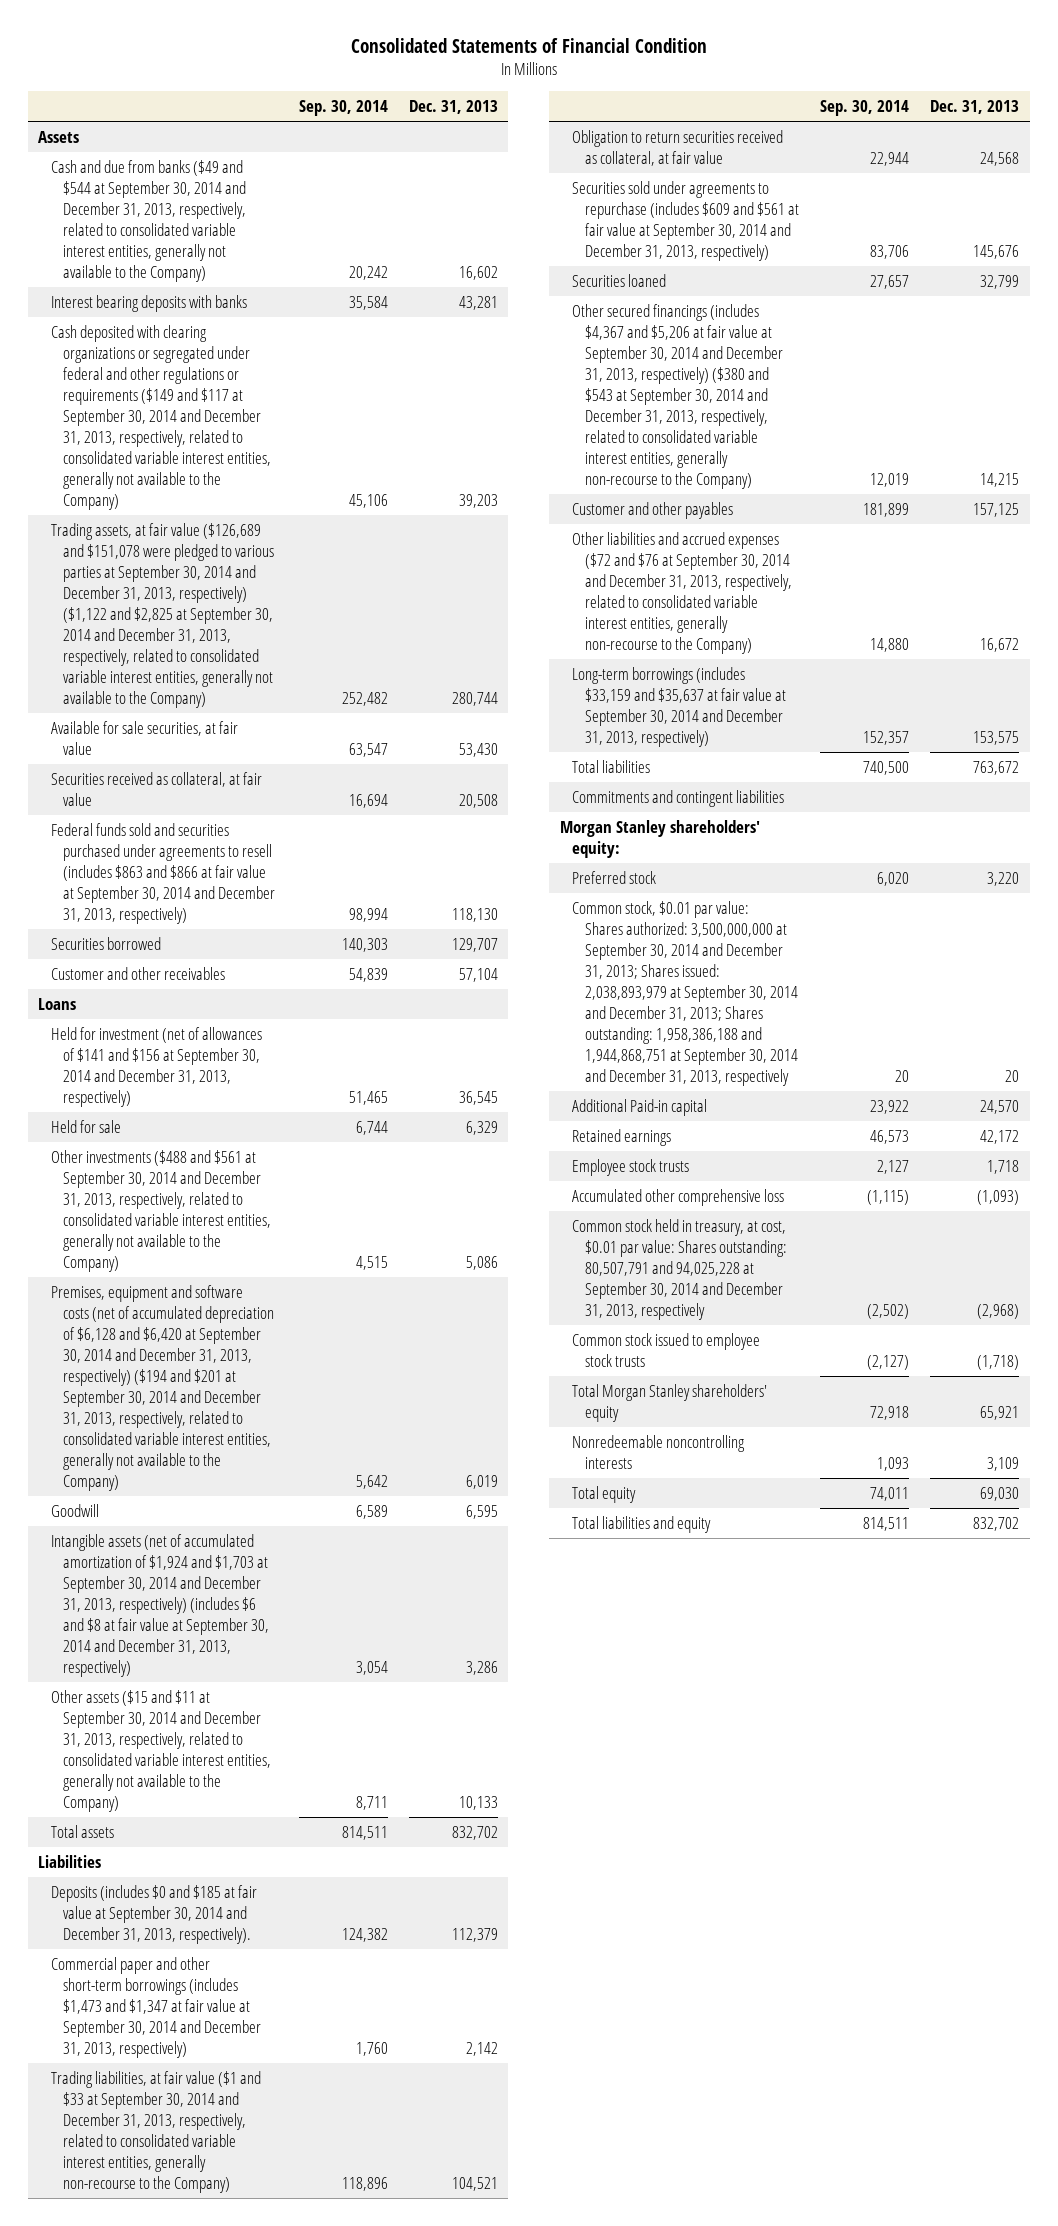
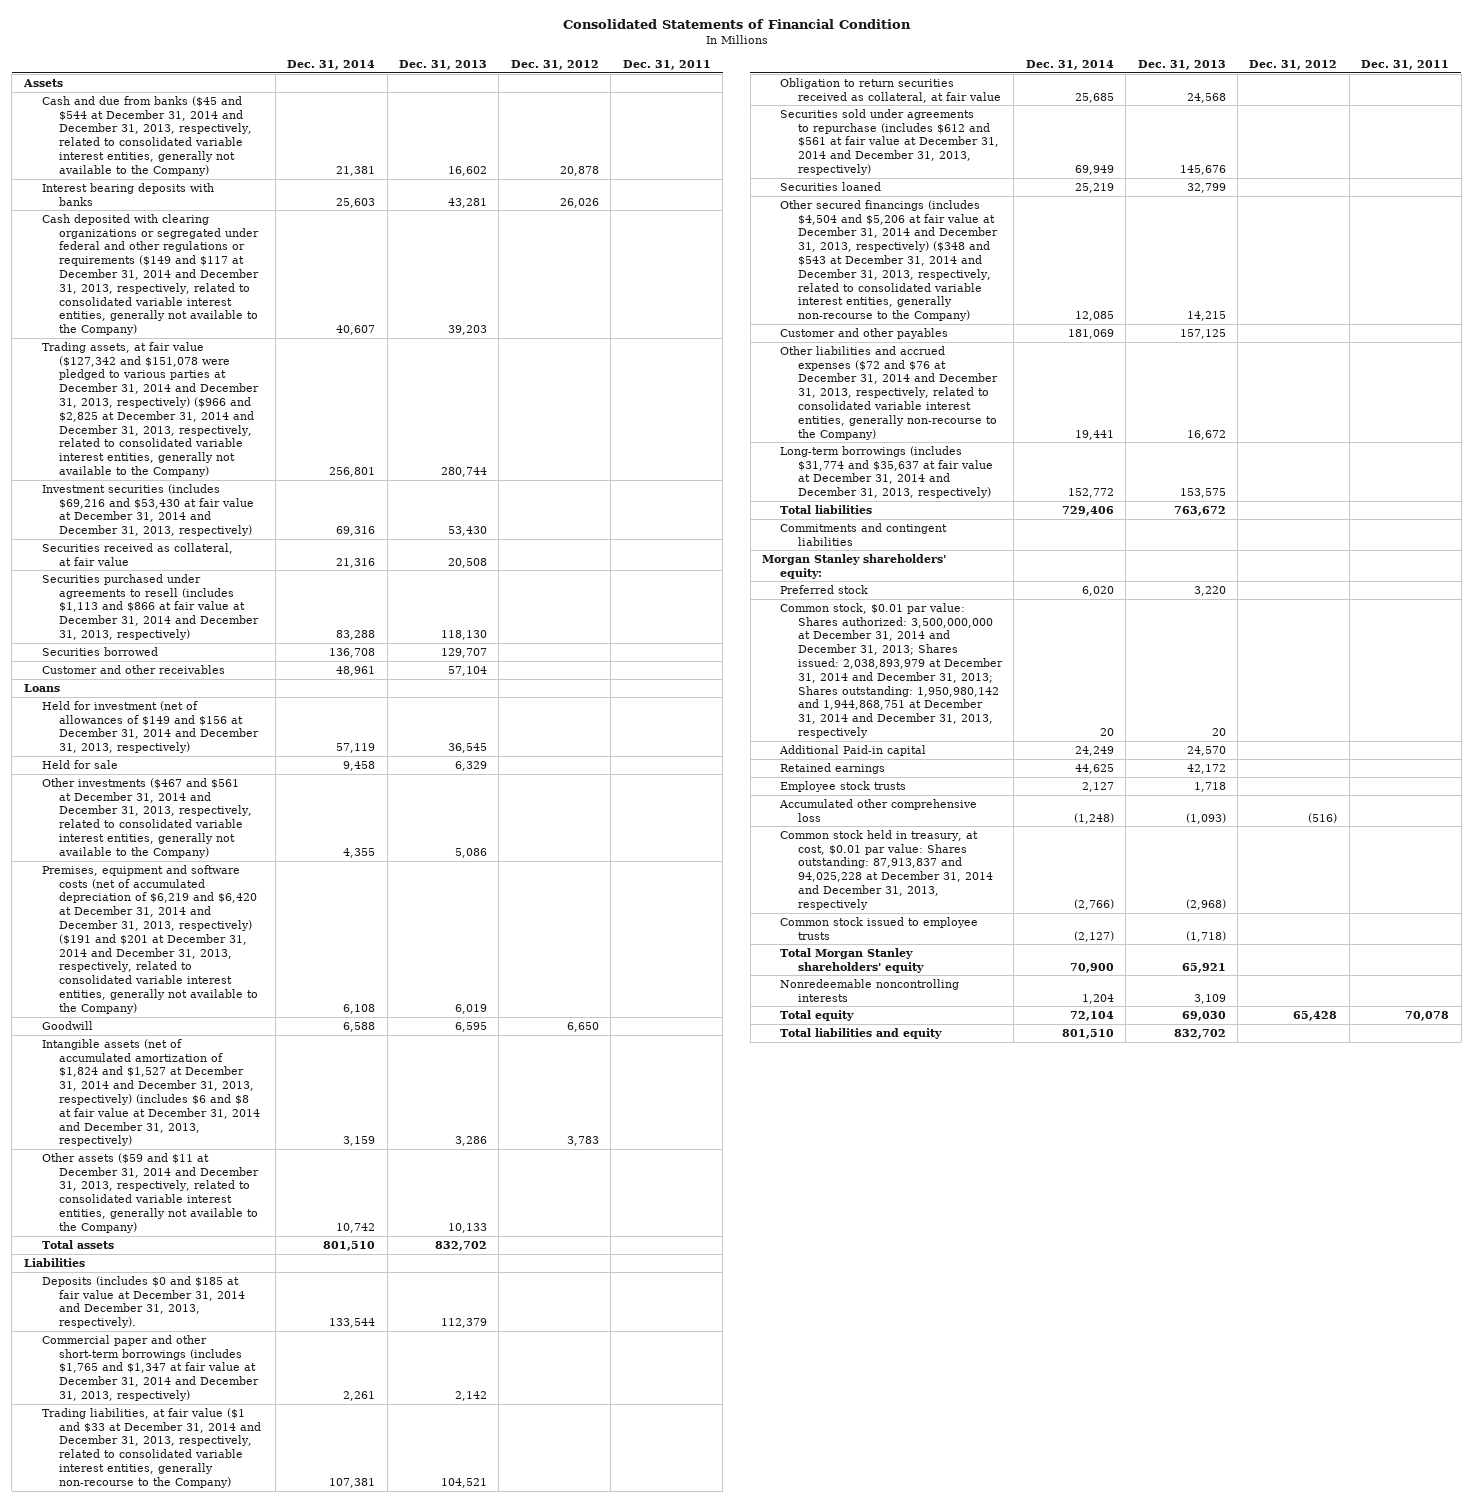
[298,100,388,117] Sep. 30, 2014 -> none
none -> [287,60,376,71] Dec. 31, 2014
none -> [510,60,599,71] Dec. 31, 2012
none -> [622,60,711,71] Dec. 31, 2011
[50,159,247,282] Cash and due from banks ($49 and $544 at September 30, 2014 and December 31, 2013, respectively, related to consolidated variable interest entities, generally not available to the Company) -> [41,95,253,176] Cash and due from banks ($45 and $544 at December 31, 2014 and December 31, 2013, respectively, related to consolidated variable interest entities, generally not available to the Company)
[50,324,272,511] Cash deposited with clearing organizations or segregated under federal and other regulations or requirements ($149 and $117 at September 30, 2014 and December 31, 2013, respectively, related to consolidated variable interest entities, generally not available to the Company) -> [41,213,260,336] Cash deposited with clearing organizations or segregated under federal and other regulations or requirements ($149 and $117 at December 31, 2014 and December 31, 2013, respectively, related to consolidated variable interest entities, generally not available to the Company)
[50,522,275,709] Trading assets, at fair value ($126,689 and $151,078 were pledged to various parties at September 30, 2014 and December 31, 2013, respectively) ($1,122 and $2,825 at September 30, 2014 and December 31, 2013, respectively, related to consolidated variable interest entities, generally not available to the Company) -> [41,341,260,478] Trading assets, at fair value ($127,342 and $151,078 were pledged to various parties at December 31, 2014 and December 31, 2013, respectively) ($966 and $2,825 at December 31, 2014 and December 31, 2013, respectively, related to consolidated variable interest entities, generally not available to the Company)
[50,720,238,755] Available for sale securities, at fair value -> [41,483,255,537] Investment securities (includes $69,216 and $53,430 at fair value at December 31, 2014 and December 31, 2013, respectively)
[50,822,276,924] Federal funds sold and securities purchased under agreements to resell (includes $863 and $866 at fair value at September 30, 2014 and December 31, 2013, respectively) -> [41,573,260,641] Securities purchased under agreements to resell (includes $1,113 and $866 at fair value at December 31, 2014 and December 31, 2013, respectively)
[50,1026,262,1107] Held for investment (net of allowances of $141 and $156 at September 30, 2014 and December 31, 2013, respectively) -> [41,700,260,754] Held for investment (net of allowances of $149 and $156 at December 31, 2014 and December 31, 2013, respectively)
[50,1149,272,1272] Other investments ($488 and $561 at September 30, 2014 and December 31, 2013, respectively, related to consolidated variable interest entities, generally not available to the Company) -> [41,777,253,858] Other investments ($467 and $561 at December 31, 2014 and December 31, 2013, respectively, related to consolidated variable interest entities, generally not available to the Company)
[50,1284,275,1492] Premises, equipment and software costs (net of accumulated depreciation of $6,128 and $6,420 at September 30, 2014 and December 31, 2013, respectively) ($194 and $201 at September 30, 2014 and December 31, 2013, respectively, related to consolidated variable interest entities, generally not available to the Company) -> [41,864,259,1014] Premises, equipment and software costs (net of accumulated depreciation of $6,219 and $6,420 at December 31, 2014 and December 31, 2013, respectively) ($191 and $201 at December 31, 2014 and December 31, 2013, respectively, related to consolidated variable interest entities, generally not available to the Company)
[50,1533,270,1678] Intangible assets (net of accumulated amortization of $1,924 and $1,703 at September 30, 2014 and December 31, 2013, respectively) (includes $6 and $8 at fair value at September 30, 2014 and December 31, 2013, respectively) -> [41,1038,261,1147] Intangible assets (net of accumulated amortization of $1,824 and $1,527 at December 31, 2014 and December 31, 2013, respectively) (includes $6 and $8 at fair value at December 31, 2014 and December 31, 2013, respectively)
[50,1689,272,1812] Other assets ($15 and $11 at September 30, 2014 and December 31, 2013, respectively, related to consolidated variable interest entities, generally not available to the Company) -> [41,1152,260,1233] Other assets ($59 and $11 at December 31, 2014 and December 31, 2013, respectively, related to consolidated variable interest entities, generally not available to the Company)
[50,1884,257,1944] Deposits (includes $0 and $185 at fair value at September 30, 2014 and December 31, 2013, respectively). -> [41,1275,246,1329] Deposits (includes $0 and $185 at fair value at December 31, 2014 and December 31, 2013, respectively).
[50,1956,262,2058] Commercial paper and other short-term borrowings (includes $1,473 and $1,347 at fair value at September 30, 2014 and December 31, 2013, respectively) -> [41,1334,260,1402] Commercial paper and other short-term borrowings (includes $1,765 and $1,347 at fair value at December 31, 2014 and December 31, 2013, respectively)
[50,2070,261,2193] Trading liabilities, at fair value ($1 and $33 at September 30, 2014 and December 31, 2013, respectively, related to consolidated variable interest entities, generally non-recourse to the Company) -> [41,1407,262,1488] Trading liabilities, at fair value ($1 and $33 at December 31, 2014 and December 31, 2013, respectively, related to consolidated variable interest entities, generally non-recourse to the Company)
[572,180,799,261] Securities sold under agreements to repurchase (includes $609 and $561 at fair value at September 30, 2014 and December 31, 2013, respectively) -> [780,108,999,176] Securities sold under agreements to repurchase (includes $612 and $561 at fair value at December 31, 2014 and December 31, 2013, respectively)
[572,303,783,490] Other secured financings (includes $4,367 and $5,206 at fair value at September 30, 2014 and December 31, 2013, respectively) ($380 and $543 at September 30, 2014 and December 31, 2013, respectively, related to consolidated variable interest entities, generally non-recourse to the Company) -> [780,199,998,322] Other secured financings (includes $4,504 and $5,206 at fair value at December 31, 2014 and December 31, 2013, respectively) ($348 and $543 at December 31, 2014 and December 31, 2013, respectively, related to consolidated variable interest entities, generally non-recourse to the Company)
[572,531,792,654] Other liabilities and accrued expenses ($72 and $76 at September 30, 2014 and December 31, 2013, respectively, related to consolidated variable interest entities, generally non-recourse to the Company) -> [780,345,998,440] Other liabilities and accrued expenses ($72 and $76 at December 31, 2014 and December 31, 2013, respectively, related to consolidated variable interest entities, generally non-recourse to the Company)
[572,666,786,747] Long-term borrowings (includes $33,159 and $35,637 at fair value at September 30, 2014 and December 31, 2013, respectively) -> [780,445,993,499] Long-term borrowings (includes $31,774 and $35,637 at fair value at December 31, 2014 and December 31, 2013, respectively)
[572,900,798,1087] Common stock, $0.01 par value: Shares authorized: 3,500,000,000 at September 30, 2014 and December 31, 2013; Shares issued: 2,038,893,979 at September 30, 2014 and December 31, 2013; Shares outstanding: 1,958,386,188 and 1,944,868,751 at September 30, 2014 and December 31, 2013, respectively -> [780,602,1003,739] Common stock, $0.01 par value: Shares authorized: 3,500,000,000 at December 31, 2014 and December 31, 2013; Shares issued: 2,038,893,979 at December 31, 2014 and December 31, 2013; Shares outstanding: 1,950,980,142 and 1,944,868,751 at December 31, 2014 and December 31, 2013, respectively
[572,1218,787,1320] Common stock held in treasury, at cost, $0.01 par value: Shares outstanding: 80,507,791 and 94,025,228 at September 30, 2014 and December 31, 2013, respectively -> [780,829,993,910] Common stock held in treasury, at cost, $0.01 par value: Shares outstanding: 87,913,837 and 94,025,228 at December 31, 2014 and December 31, 2013, respectively
[572,1332,761,1367] Common stock issued to employee stock trusts -> [780,916,979,940] Common stock issued to employee trusts

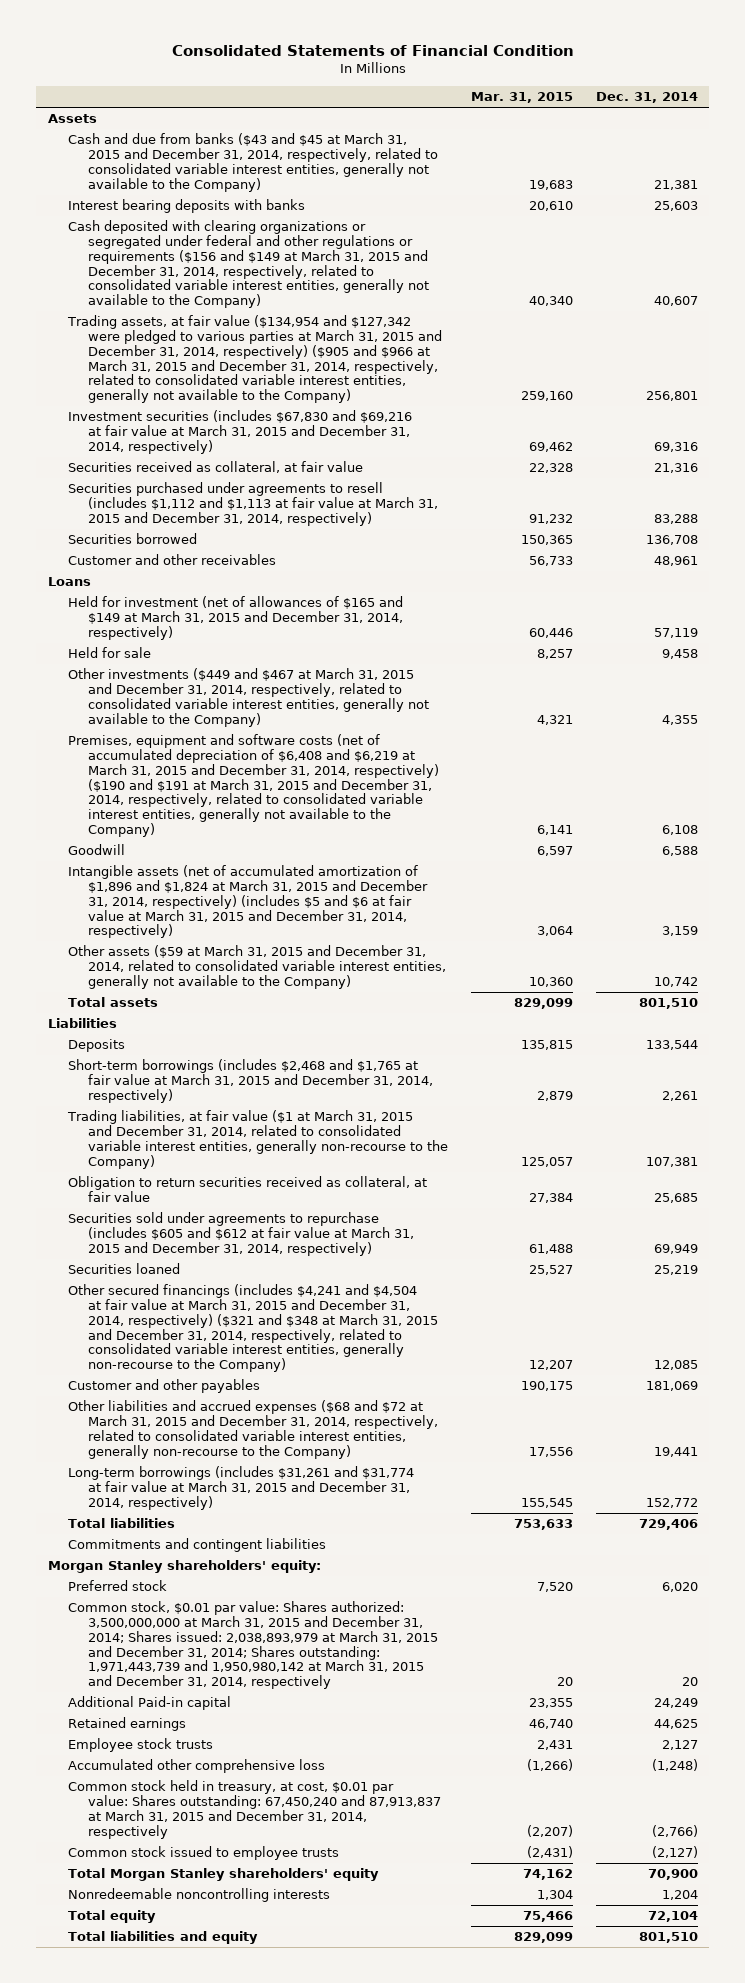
[398,60,487,71] Dec. 31, 2013 -> none
[510,60,599,71] Dec. 31, 2012 -> none
[622,60,711,71] Dec. 31, 2011 -> none
none -> [471,92,574,104] Mar. 31, 2015
[41,95,253,176] Cash and due from banks ($45 and $544 at December 31, 2014 and December 31, 2013, respectively, related to consolidated variable interest entities, generally not available to the Company) -> [67,133,439,192] Cash and due from banks ($43 and $45 at March 31, 2015 and December 31, 2014, respectively, related to consolidated variable interest entities, generally not available to the Company)
[41,213,260,336] Cash deposited with clearing organizations or segregated under federal and other regulations or requirements ($149 and $117 at December 31, 2014 and December 31, 2013, respectively, related to consolidated variable interest entities, generally not available to the Company) -> [67,220,430,309] Cash deposited with clearing organizations or segregated under federal and other regulations or requirements ($156 and $149 at March 31, 2015 and December 31, 2014, respectively, related to consolidated variable interest entities, generally not available to the Company)
[41,341,260,478] Trading assets, at fair value ($127,342 and $151,078 were pledged to various parties at December 31, 2014 and December 31, 2013, respectively) ($966 and $2,825 at December 31, 2014 and December 31, 2013, respectively, related to consolidated variable interest entities, generally not available to the Company) -> [66,315,443,404] Trading assets, at fair value ($134,954 and $127,342 were pledged to various parties at March 31, 2015 and December 31, 2014, respectively) ($905 and $966 at March 31, 2015 and December 31, 2014, respectively, related to consolidated variable interest entities, generally not available to the Company)
[41,483,255,537] Investment securities (includes $69,216 and $53,430 at fair value at December 31, 2014 and December 31, 2013, respectively) -> [67,410,412,454] Investment securities (includes $67,830 and $69,216 at fair value at March 31, 2015 and December 31, 2014, respectively)
[41,573,260,641] Securities purchased under agreements to resell (includes $1,113 and $866 at fair value at December 31, 2014 and December 31, 2013, respectively) -> [67,482,439,526] Securities purchased under agreements to resell (includes $1,112 and $1,113 at fair value at March 31, 2015 and December 31, 2014, respectively)
[41,700,260,754] Held for investment (net of allowances of $149 and $156 at December 31, 2014 and December 31, 2013, respectively) -> [67,596,404,640] Held for investment (net of allowances of $165 and $149 at March 31, 2015 and December 31, 2014, respectively)
[41,777,253,858] Other investments ($467 and $561 at December 31, 2014 and December 31, 2013, respectively, related to consolidated variable interest entities, generally not available to the Company) -> [67,668,430,727] Other investments ($449 and $467 at March 31, 2015 and December 31, 2014, respectively, related to consolidated variable interest entities, generally not available to the Company)
[41,864,259,1014] Premises, equipment and software costs (net of accumulated depreciation of $6,219 and $6,420 at December 31, 2014 and December 31, 2013, respectively) ($191 and $201 at December 31, 2014 and December 31, 2013, respectively, related to consolidated variable interest entities, generally not available to the Company) -> [67,734,440,837] Premises, equipment and software costs (net of accumulated depreciation of $6,408 and $6,219 at March 31, 2015 and December 31, 2014, respectively) ($190 and $191 at March 31, 2015 and December 31, 2014, respectively, related to consolidated variable interest entities, generally not available to the Company)
[41,1038,261,1147] Intangible assets (net of accumulated amortization of $1,824 and $1,527 at December 31, 2014 and December 31, 2013, respectively) (includes $6 and $8 at fair value at December 31, 2014 and December 31, 2013, respectively) -> [67,865,429,939] Intangible assets (net of accumulated amortization of $1,896 and $1,824 at March 31, 2015 and December 31, 2014, respectively) (includes $5 and $6 at fair value at March 31, 2015 and December 31, 2014, respectively)
[41,1152,260,1233] Other assets ($59 and $11 at December 31, 2014 and December 31, 2013, respectively, related to consolidated variable interest entities, generally not available to the Company) -> [67,945,447,989] Other assets ($59 at March 31, 2015 and December 31, 2014, related to consolidated variable interest entities, generally not available to the Company)
[41,1275,246,1329] Deposits (includes $0 and $185 at fair value at December 31, 2014 and December 31, 2013, respectively). -> [67,1039,125,1053] Deposits
[41,1334,260,1402] Commercial paper and other short-term borrowings (includes $1,765 and $1,347 at fair value at December 31, 2014 and December 31, 2013, respectively) -> [67,1059,434,1103] Short-term borrowings (includes $2,468 and $1,765 at fair value at March 31, 2015 and December 31, 2014, respectively)
[41,1407,262,1488] Trading liabilities, at fair value ($1 and $33 at December 31, 2014 and December 31, 2013, respectively, related to consolidated variable interest entities, generally non-recourse to the Company) -> [66,1110,449,1169] Trading liabilities, at fair value ($1 at March 31, 2015 and December 31, 2014, related to consolidated variable interest entities, generally non-recourse to the Company)
[780,108,999,176] Securities sold under agreements to repurchase (includes $612 and $561 at fair value at December 31, 2014 and December 31, 2013, respectively) -> [67,1212,415,1256] Securities sold under agreements to repurchase (includes $605 and $612 at fair value at March 31, 2015 and December 31, 2014, respectively)
[780,199,998,322] Other secured financings (includes $4,504 and $5,206 at fair value at December 31, 2014 and December 31, 2013, respectively) ($348 and $543 at December 31, 2014 and December 31, 2013, respectively, related to consolidated variable interest entities, generally non-recourse to the Company) -> [67,1284,439,1373] Other secured financings (includes $4,241 and $4,504 at fair value at March 31, 2015 and December 31, 2014, respectively) ($321 and $348 at March 31, 2015 and December 31, 2014, respectively, related to consolidated variable interest entities, generally non-recourse to the Company)
[780,345,998,440] Other liabilities and accrued expenses ($72 and $76 at December 31, 2014 and December 31, 2013, respectively, related to consolidated variable interest entities, generally non-recourse to the Company) -> [67,1400,439,1459] Other liabilities and accrued expenses ($68 and $72 at March 31, 2015 and December 31, 2014, respectively, related to consolidated variable interest entities, generally non-recourse to the Company)
[780,445,993,499] Long-term borrowings (includes $31,774 and $35,637 at fair value at December 31, 2014 and December 31, 2013, respectively) -> [67,1466,414,1510] Long-term borrowings (includes $31,261 and $31,774 at fair value at March 31, 2015 and December 31, 2014, respectively)
[780,602,1003,739] Common stock, $0.01 par value: Shares authorized: 3,500,000,000 at December 31, 2014 and December 31, 2013; Shares issued: 2,038,893,979 at December 31, 2014 and December 31, 2013; Shares outstanding: 1,950,980,142 and 1,944,868,751 at December 31, 2014 and December 31, 2013, respectively -> [67,1601,439,1690] Common stock, $0.01 par value: Shares authorized: 3,500,000,000 at March 31, 2015 and December 31, 2014; Shares issued: 2,038,893,979 at March 31, 2015 and December 31, 2014; Shares outstanding: 1,971,443,739 and 1,950,980,142 at March 31, 2015 and December 31, 2014, respectively
[780,829,993,910] Common stock held in treasury, at cost, $0.01 par value: Shares outstanding: 87,913,837 and 94,025,228 at December 31, 2014 and December 31, 2013, respectively -> [67,1780,442,1839] Common stock held in treasury, at cost, $0.01 par value: Shares outstanding: 67,450,240 and 87,913,837 at March 31, 2015 and December 31, 2014, respectively

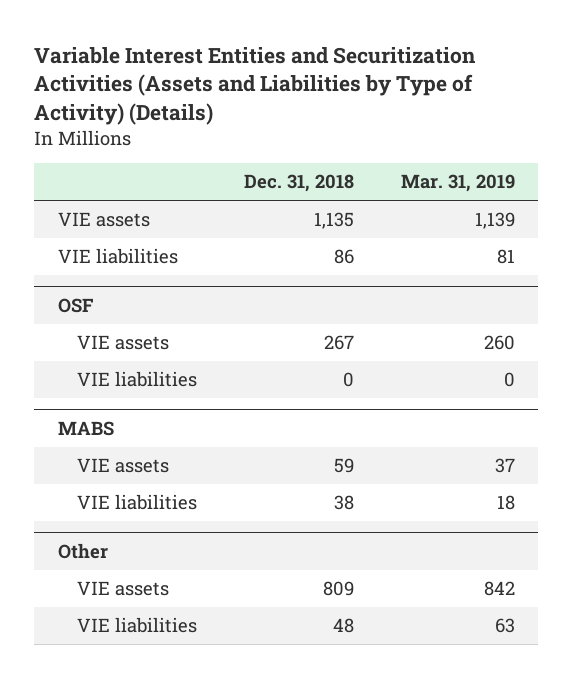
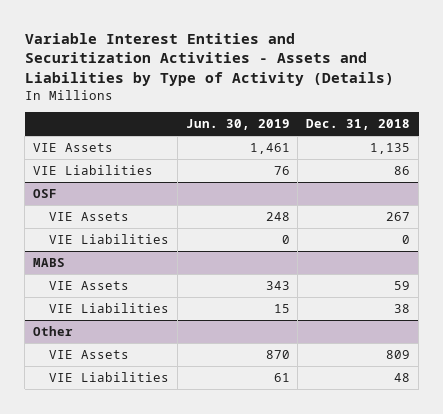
[34,46,477,125] Variable Interest Entities and Securitization Activities (Assets and Liabilities by Type of Activity) (Details) -> [24,32,394,86] Variable Interest Entities and Securitization Activities - Assets and Liabilities by Type of Activity (Details)
[400,174,515,193] Mar. 31, 2019 -> none
none -> [185,119,290,131] Jun. 30, 2019
[57,212,150,228] VIE assets -> [32,142,113,152] VIE Assets
[57,248,178,265] VIE liabilities -> [32,164,153,175] VIE Liabilities
[76,335,169,351] VIE assets -> [48,211,129,221] VIE Assets
[76,371,197,388] VIE liabilities -> [48,233,169,244] VIE Liabilities
[76,458,169,474] VIE assets -> [48,280,129,290] VIE Assets
[76,494,197,511] VIE liabilities -> [48,302,169,313] VIE Liabilities
[76,581,169,597] VIE assets -> [48,349,129,359] VIE Assets
[76,617,197,634] VIE liabilities -> [48,371,169,382] VIE Liabilities

